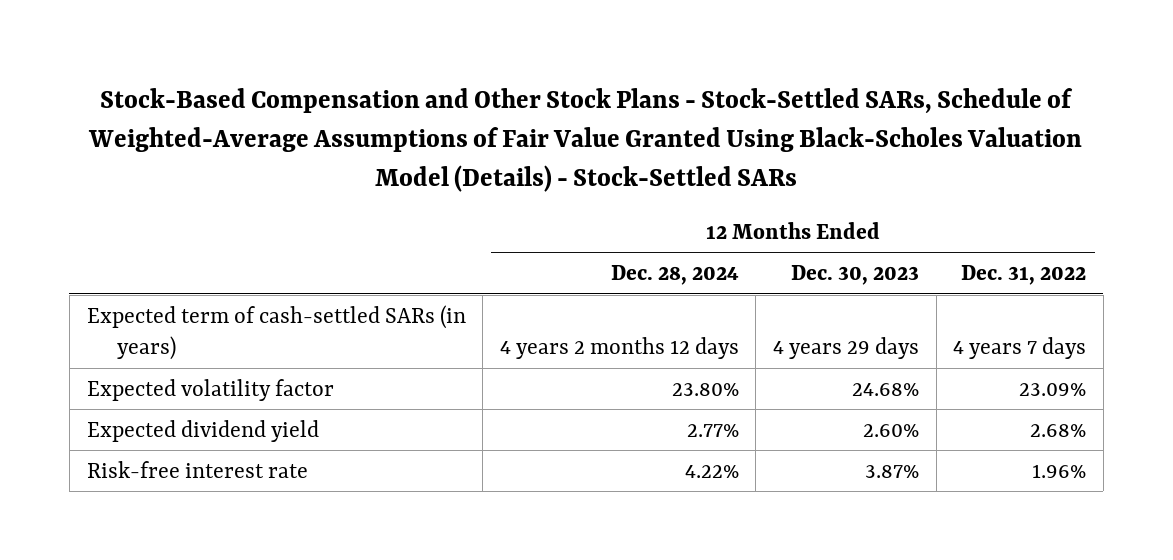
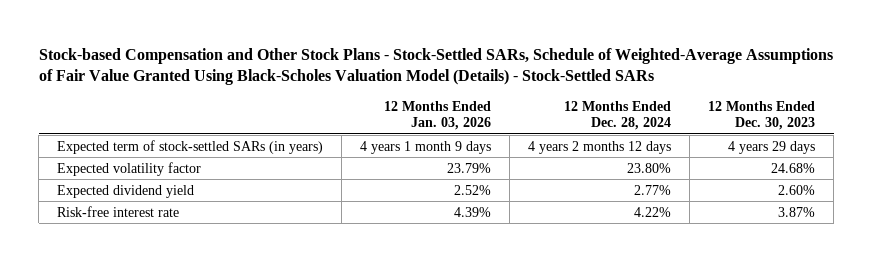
[88,88,1083,193] Stock-Based Compensation and Other Stock Plans - Stock-Settled SARs, Schedule of Weighted-Average Assumptions of Fair Value Granted Using Black-Scholes Valuation Model (Details) - Stock-Settled SARs -> [38,48,833,86] Stock-based Compensation and Other Stock Plans - Stock-Settled SARs, Schedule of Weighted-Average Assumptions of Fair Value Granted Using Black-Scholes Valuation Model (Details) - Stock-Settled SARs
[961,265,1087,286] Dec. 31, 2022 -> none
none -> [384,100,492,131] 12 Months Ended Jan. 03, 2026
[86,304,466,361] Expected term of cash-settled SARs (in years) -> [57,139,324,154] Expected term of stock-settled SARs (in years)

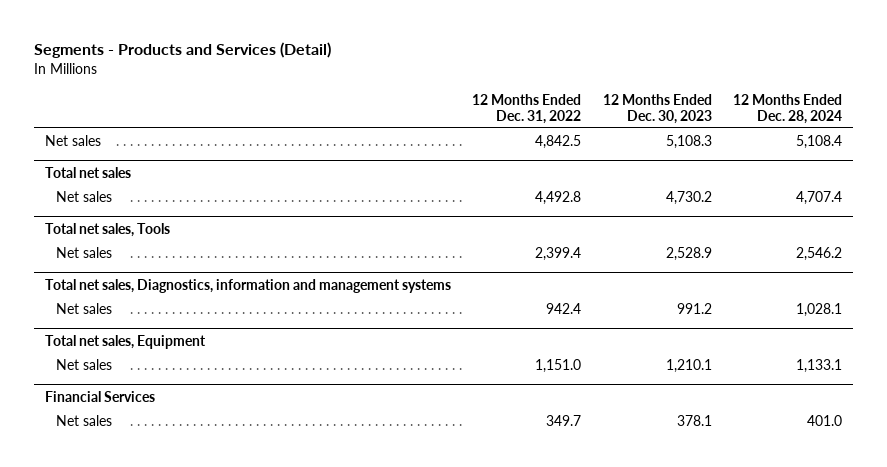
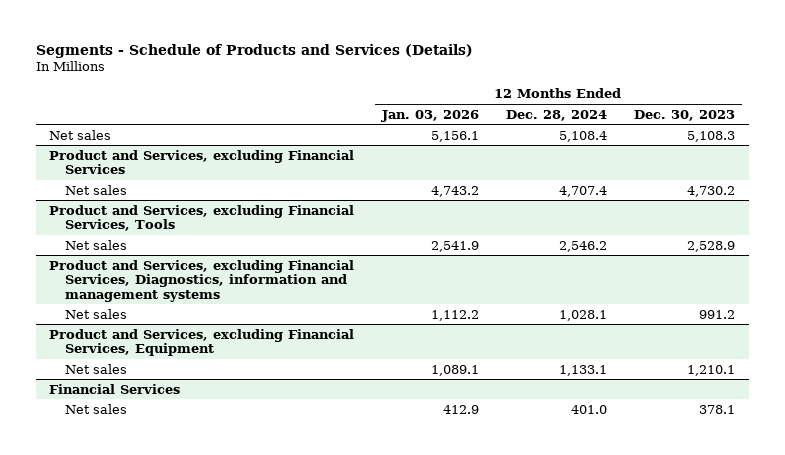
[34,42,332,59] Segments - Products and Services (Detail) -> [35,43,473,58] Segments - Schedule of Products and Services (Details)
[472,93,582,124] 12 Months Ended Dec. 31, 2022 -> none
none -> [380,109,479,122] Jan. 03, 2026
[44,166,131,178] Total net sales -> [49,149,355,175] Product and Services, excluding Financial Services
[44,222,170,237] Total net sales, Tools -> none
none -> [49,204,355,232] Product and Services, excluding Financial Services, Tools
[44,278,451,293] Total net sales, Diagnostics, information and management systems -> none
none -> [49,259,355,302] Product and Services, excluding Financial Services, Diagnostics, information and management systems
[44,334,206,349] Total net sales, Equipment -> none
none -> [49,328,355,357] Product and Services, excluding Financial Services, Equipment

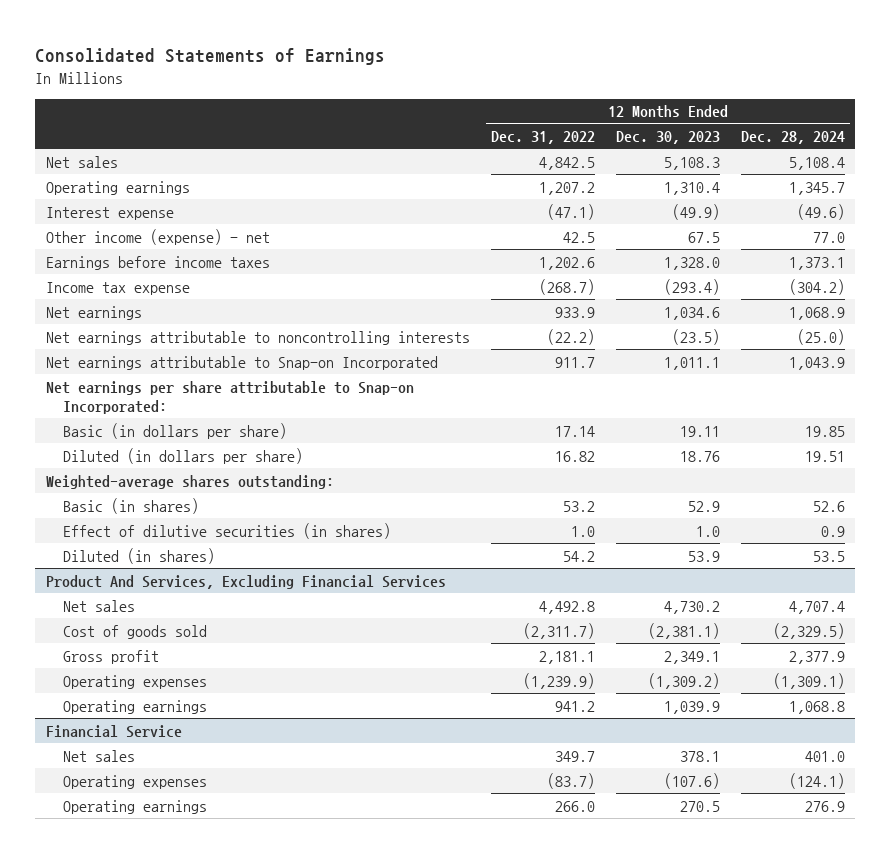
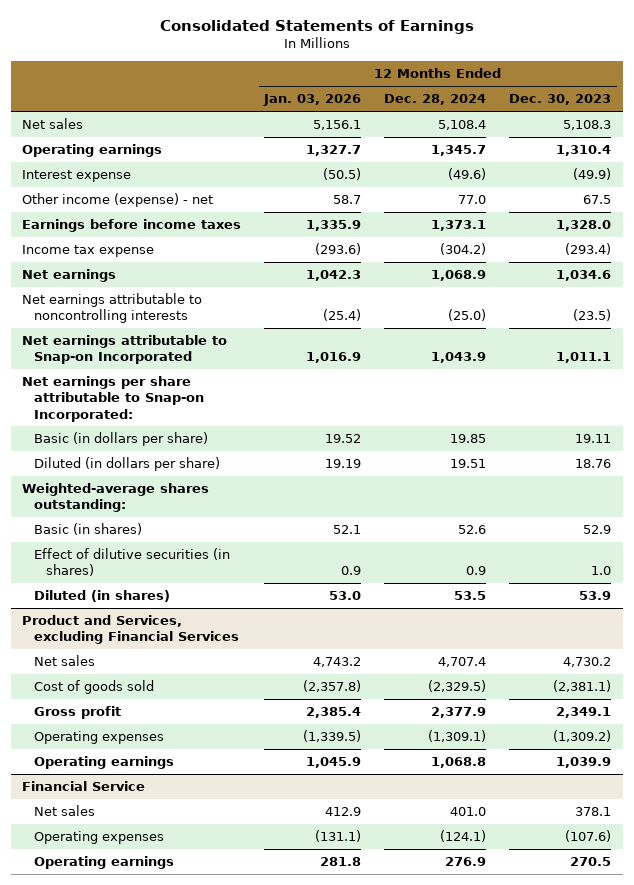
[490,130,595,144] Dec. 31, 2022 -> none
none -> [263,94,362,107] Jan. 03, 2026
[45,574,446,589] Product And Services, Excluding Financial Services -> [22,615,240,645] Product and Services, excluding Financial Services

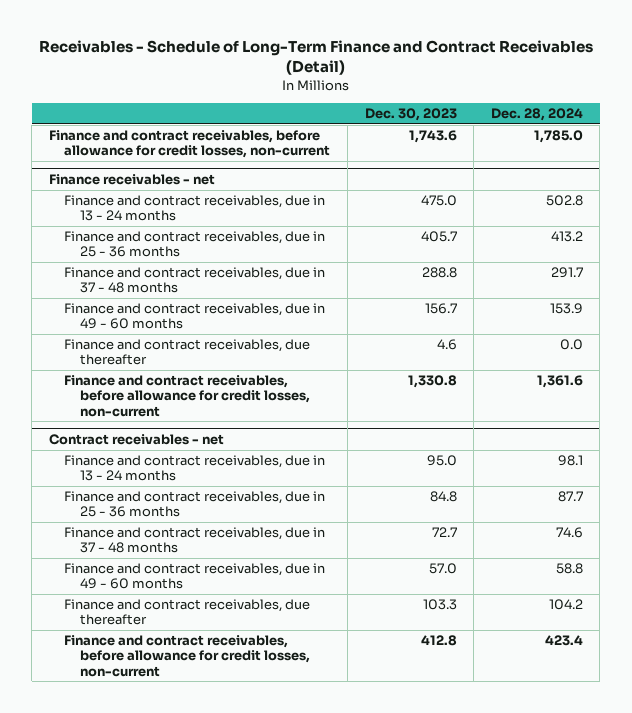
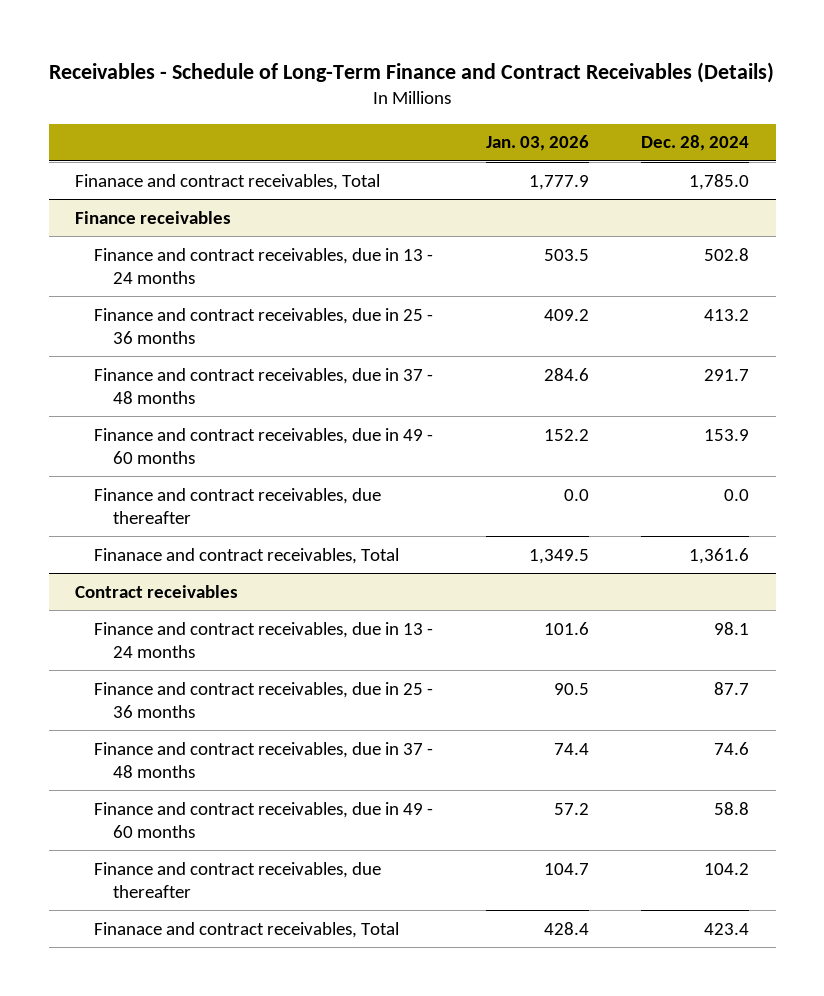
[38,40,593,76] Receivables - Schedule of Long-Term Finance and Contract Receivables (Detail) -> [49,61,775,83] Receivables - Schedule of Long-Term Finance and Contract Receivables (Details)
[364,107,457,121] Dec. 30, 2023 -> none
none -> [485,135,589,152] Jan. 03, 2026
[48,130,331,159] Finance and contract receivables, before allowance for credit losses, non-current -> [74,173,380,190] Finanace and contract receivables, Total
[48,173,215,185] Finance receivables - net -> [74,210,231,224] Finance receivables
[64,375,311,417] Finance and contract receivables, before allowance for credit losses, non-current -> [93,547,399,564] Finanace and contract receivables, Total
[48,433,224,445] Contract receivables - net -> [74,584,238,598] Contract receivables
[64,635,311,677] Finance and contract receivables, before allowance for credit losses, non-current -> [93,921,399,938] Finanace and contract receivables, Total

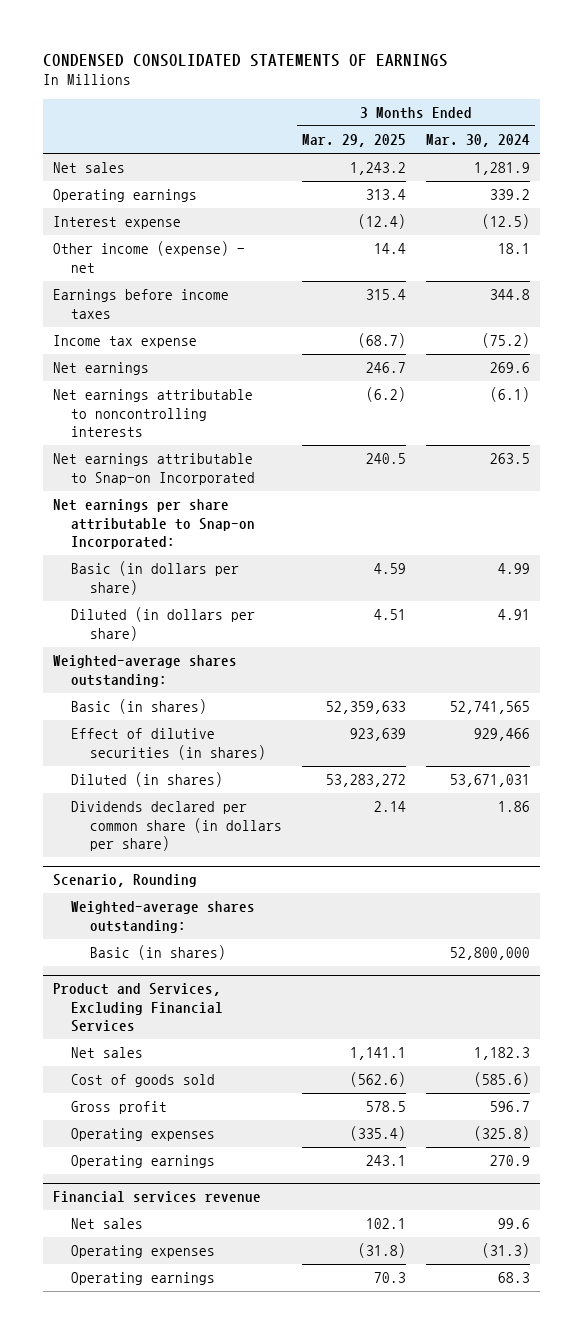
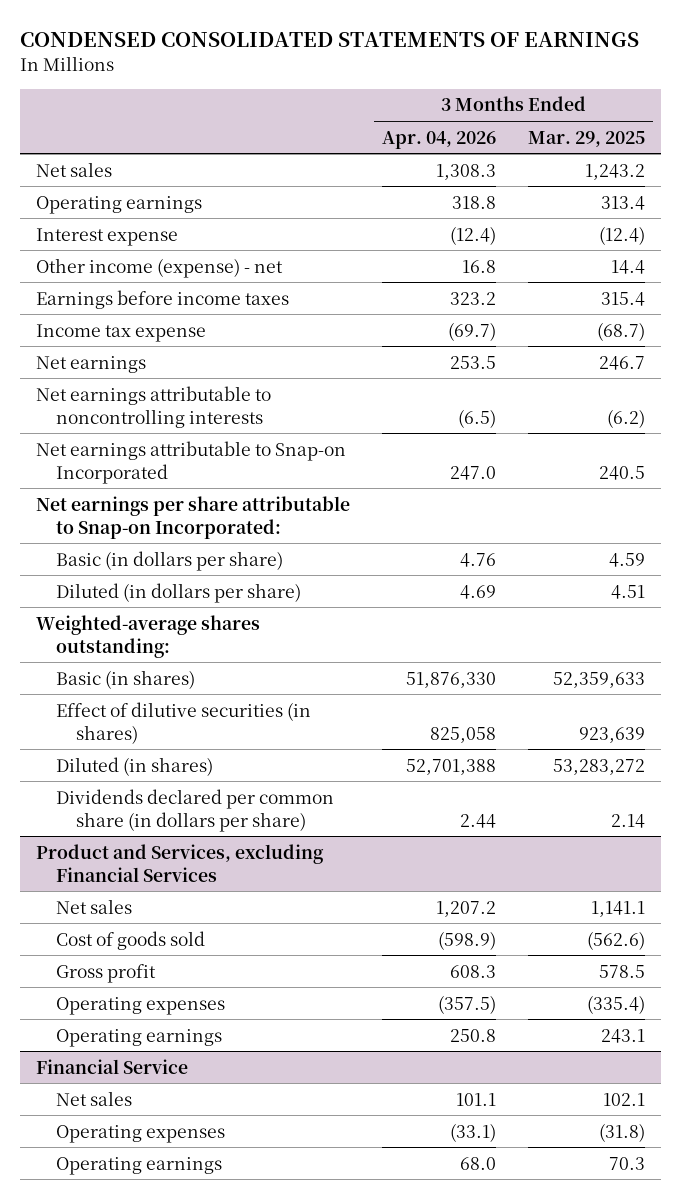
[426,134,531,148] Mar. 30, 2024 -> none
none -> [382,130,497,149] Apr. 04, 2026
[52,874,197,888] Scenario, Rounding -> none
[71,901,256,933] Weighted-average shares outstanding: -> none
[89,945,226,961] Basic (in shares) -> none
[52,983,224,1033] Product and Services, Excluding Financial Services -> [35,843,324,882] Product and Services, excluding Financial Services
[52,1191,261,1203] Financial services revenue -> [35,1058,188,1074] Financial Service

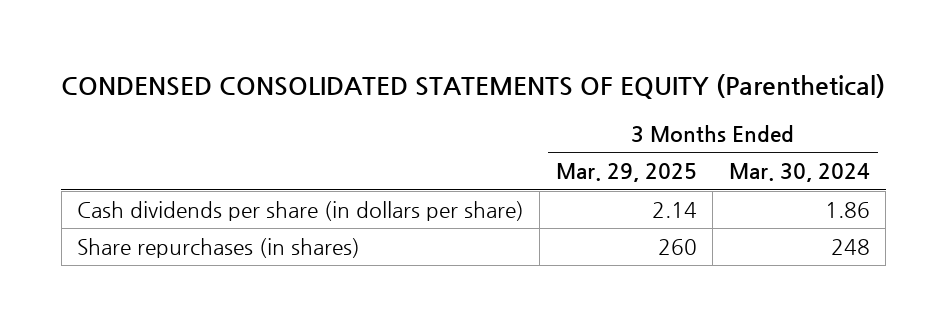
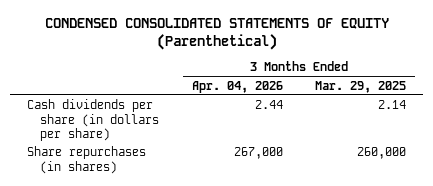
[728,163,870,183] Mar. 30, 2024 -> none
none -> [191,80,283,93] Apr. 04, 2026
[657,239,697,256] 260 -> [357,147,407,160] 260,000

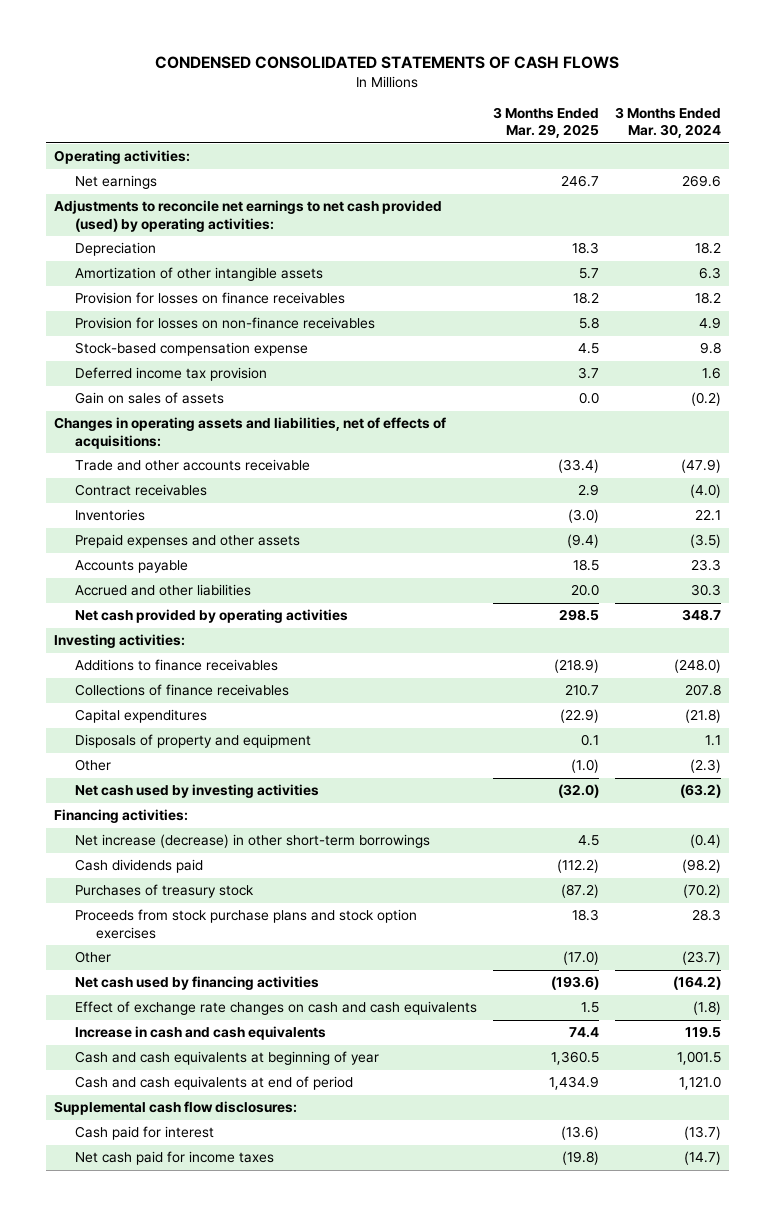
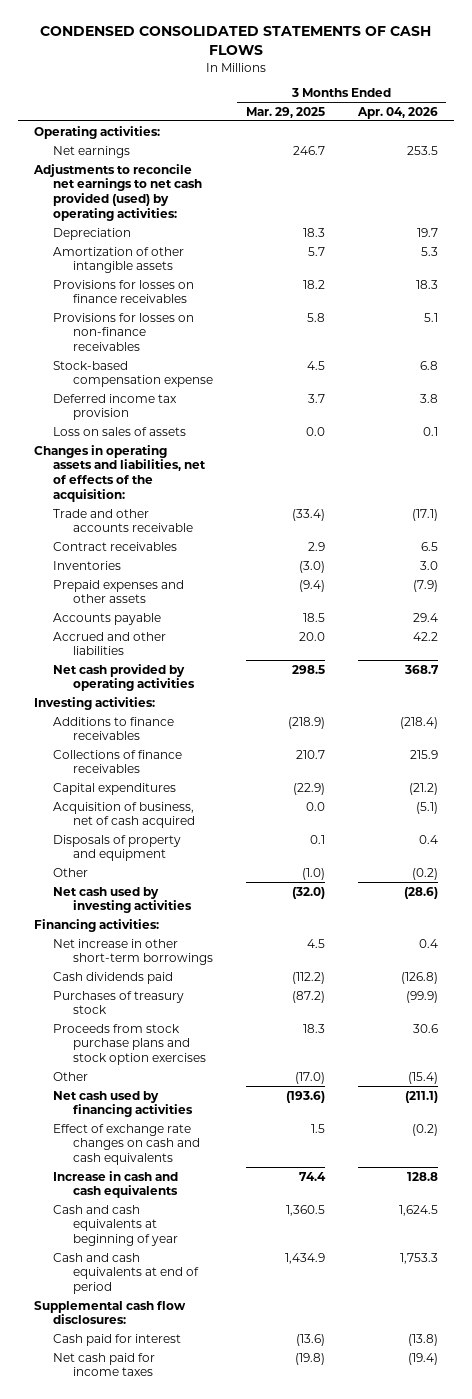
[614,106,721,139] 3 Months Ended Mar. 30, 2024 -> none
none -> [356,106,438,119] Apr. 04, 2026
[75,292,346,305] Provision for losses on finance receivables -> [53,279,195,304] Provisions for losses on finance receivables
[75,317,376,330] Provision for losses on non-finance receivables -> [53,312,195,352] Provisions for losses on non-finance receivables
[75,392,225,405] Gain on sales of assets -> [53,426,187,436] Loss on sales of assets
[54,417,447,449] Changes in operating assets and liabilities, net of effects of acquisitions: -> [34,444,207,502] Changes in operating assets and liabilities, net of effects of the acquisition:
none -> [53,801,195,829] Acquisition of business, net of cash acquired
[75,834,431,849] Net increase (decrease) in other short-term borrowings -> [53,938,213,966] Net increase in other short-term borrowings

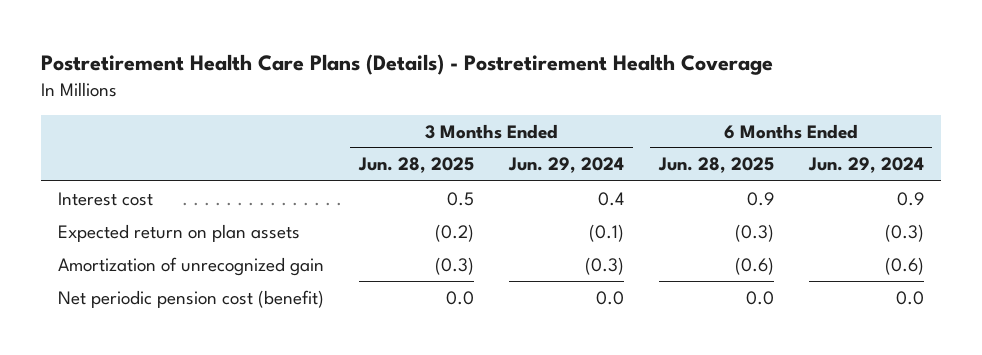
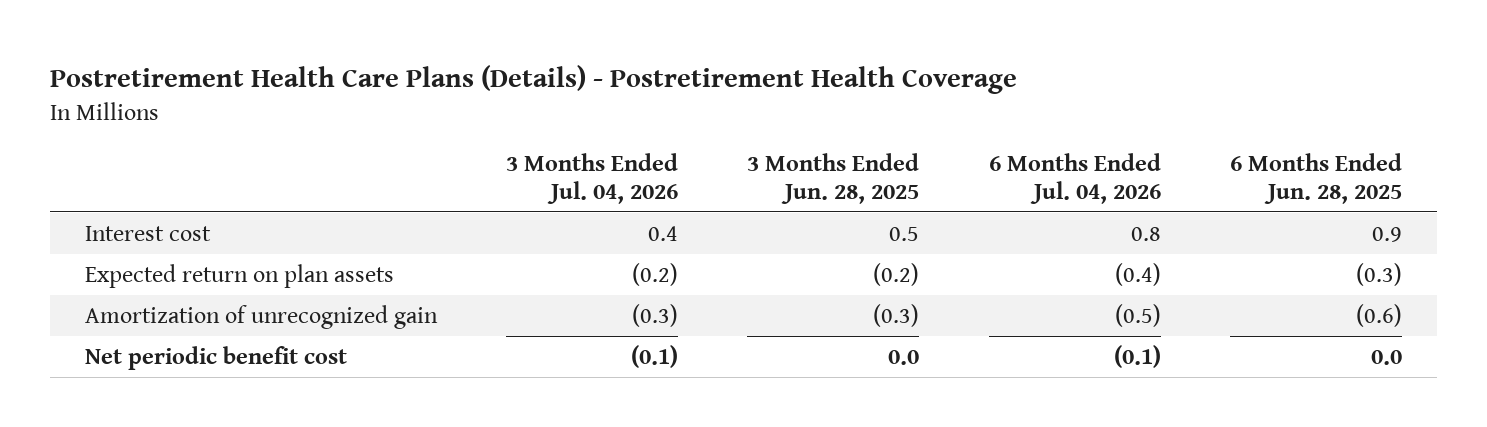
[507,157,624,174] Jun. 29, 2024 -> none
[807,157,924,174] Jun. 29, 2024 -> none
none -> [505,153,678,205] 3 Months Ended Jul. 04, 2026
none -> [988,153,1161,205] 6 Months Ended Jul. 04, 2026
[58,289,325,308] Net periodic pension cost (benefit) -> [84,345,347,370] Net periodic benefit cost

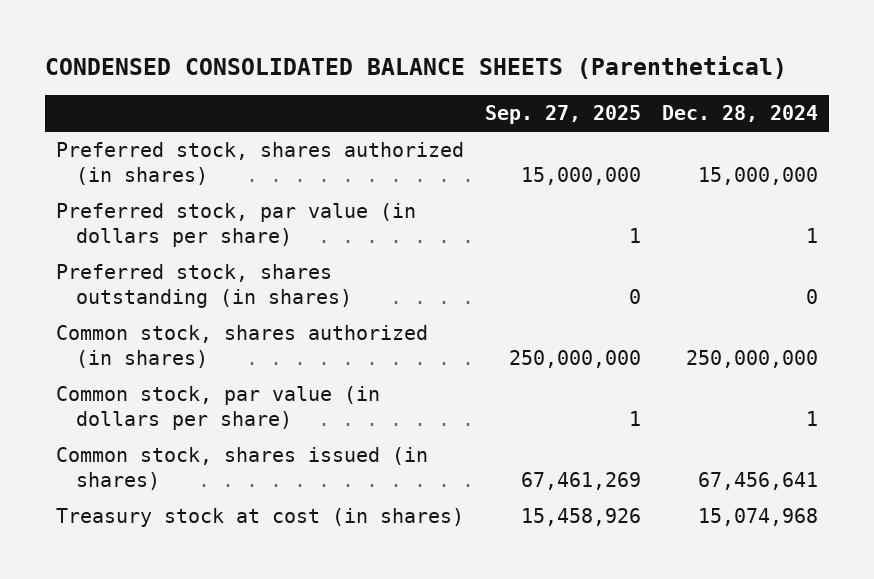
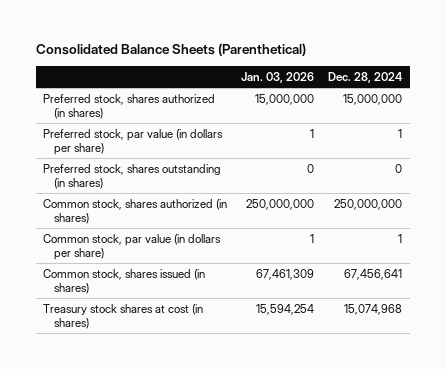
[45,56,788,80] CONDENSED CONSOLIDATED BALANCE SHEETS (Parenthetical) -> [36,43,307,57] Consolidated Balance Sheets (Parenthetical)
[484,105,641,125] Sep. 27, 2025 -> none
none -> [241,71,315,83] Jan. 03, 2026
[55,508,464,528] Treasury stock at cost (in shares) -> [43,303,204,329] Treasury stock shares at cost (in shares)

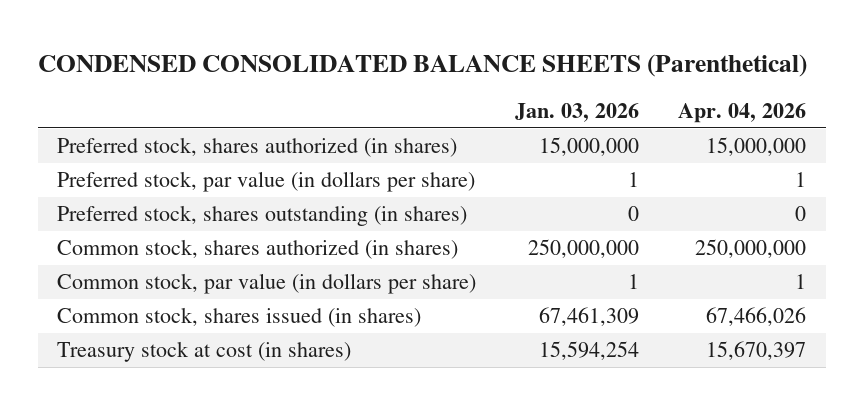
[36,43,307,57] Consolidated Balance Sheets (Parenthetical) -> [37,53,807,77] CONDENSED CONSOLIDATED BALANCE SHEETS (Parenthetical)
[328,71,404,83] Dec. 28, 2024 -> none
none -> [678,103,807,124] Apr. 04, 2026
[43,303,204,329] Treasury stock shares at cost (in shares) -> [57,341,352,363] Treasury stock at cost (in shares)

